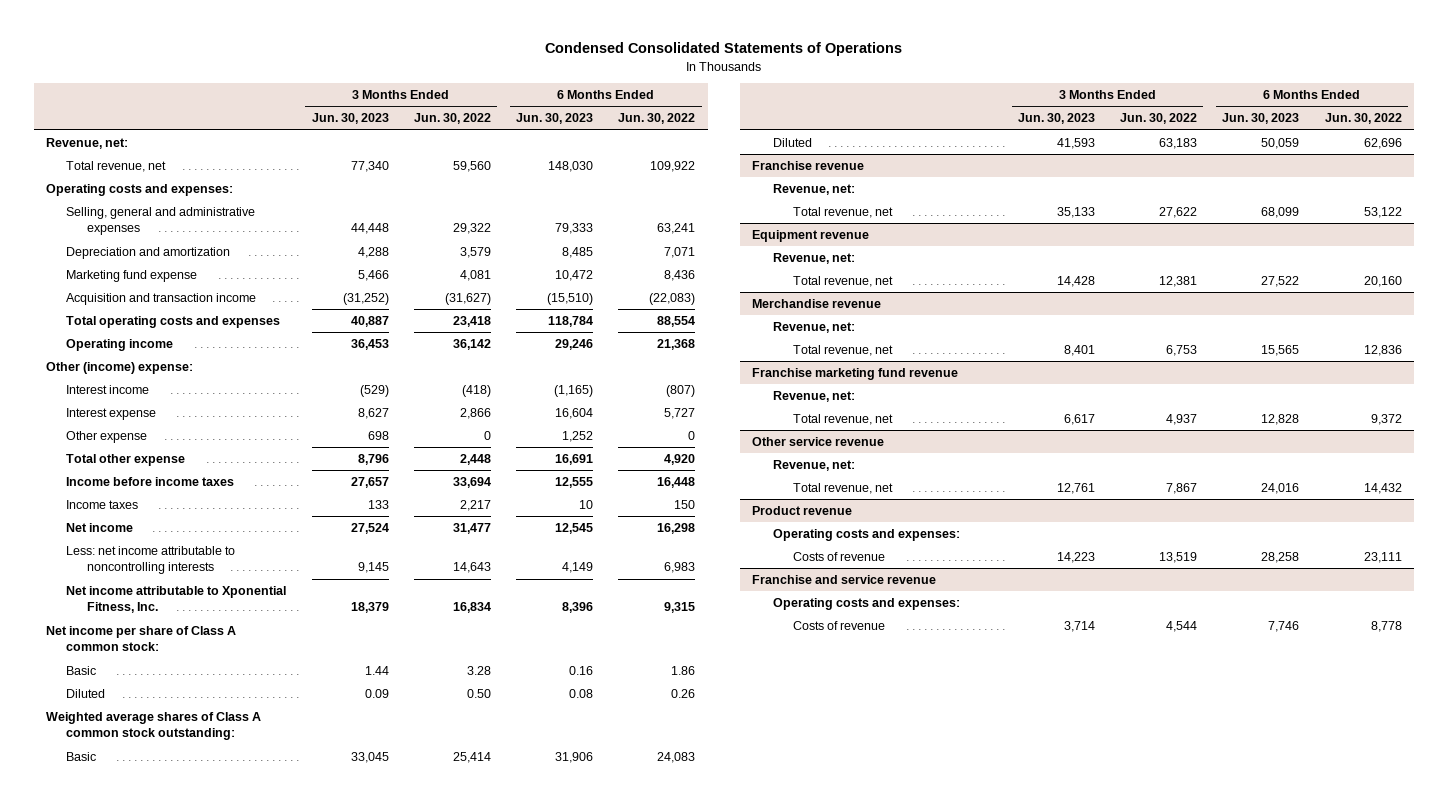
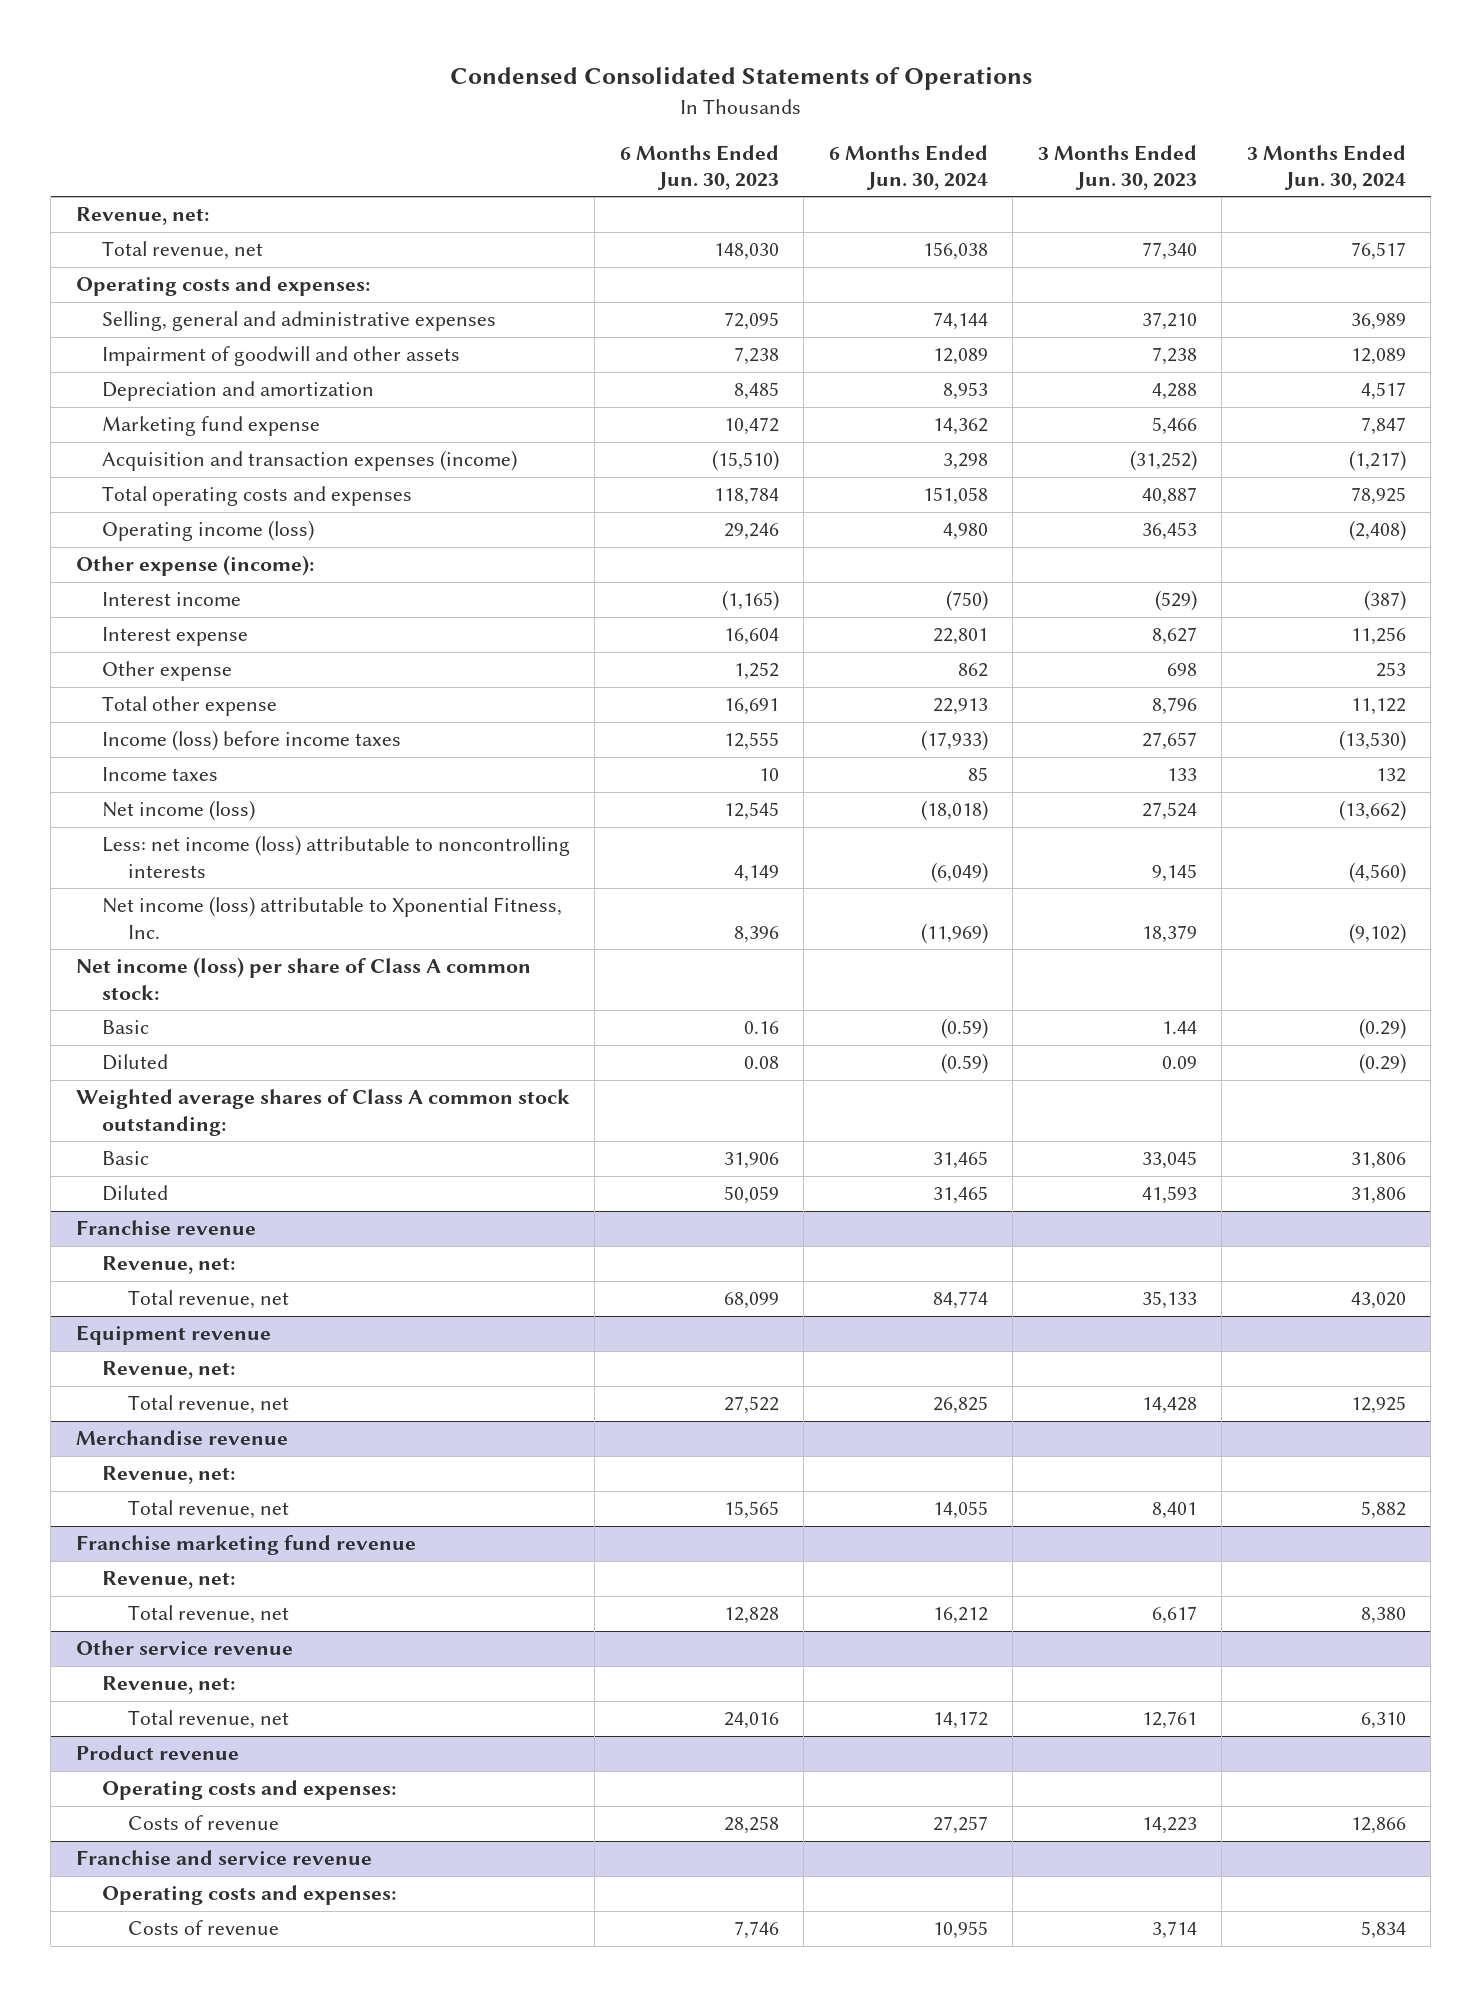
[413,113,491,125] Jun. 30, 2022 -> none
[618,113,696,125] Jun. 30, 2022 -> none
none -> [828,144,988,190] 6 Months Ended Jun. 30, 2024
none -> [1246,144,1406,190] 3 Months Ended Jun. 30, 2024
[350,223,389,235] 44,448 -> [1141,312,1197,331] 37,210
[555,223,594,235] 79,333 -> [723,312,779,331] 72,095
none -> [101,346,460,367] Impairment of goodwill and other assets
[66,292,257,305] Acquisition and transaction income -> [101,450,517,472] Acquisition and transaction expenses (income)
[66,338,174,351] Operating income -> [101,520,314,542] Operating income (loss)
[46,361,194,374] Other (income) expense: -> [75,555,314,577] Other expense (income):
[66,476,235,486] Income before income taxes -> [101,730,401,752] Income (loss) before income taxes
[66,522,134,532] Net income -> [101,800,255,822] Net income (loss)
[66,545,236,575] Less: net income attributable to noncontrolling interests -> [101,835,570,878] Less: net income (loss) attributable to noncontrolling interests
[66,585,287,614] Net income attributable to Xponential Fitness, Inc. -> [101,896,562,939] Net income (loss) attributable to Xponential Fitness, Inc.
[46,625,237,652] Net income per share of Class A common stock: -> [75,957,531,1000] Net income (loss) per share of Class A common stock:

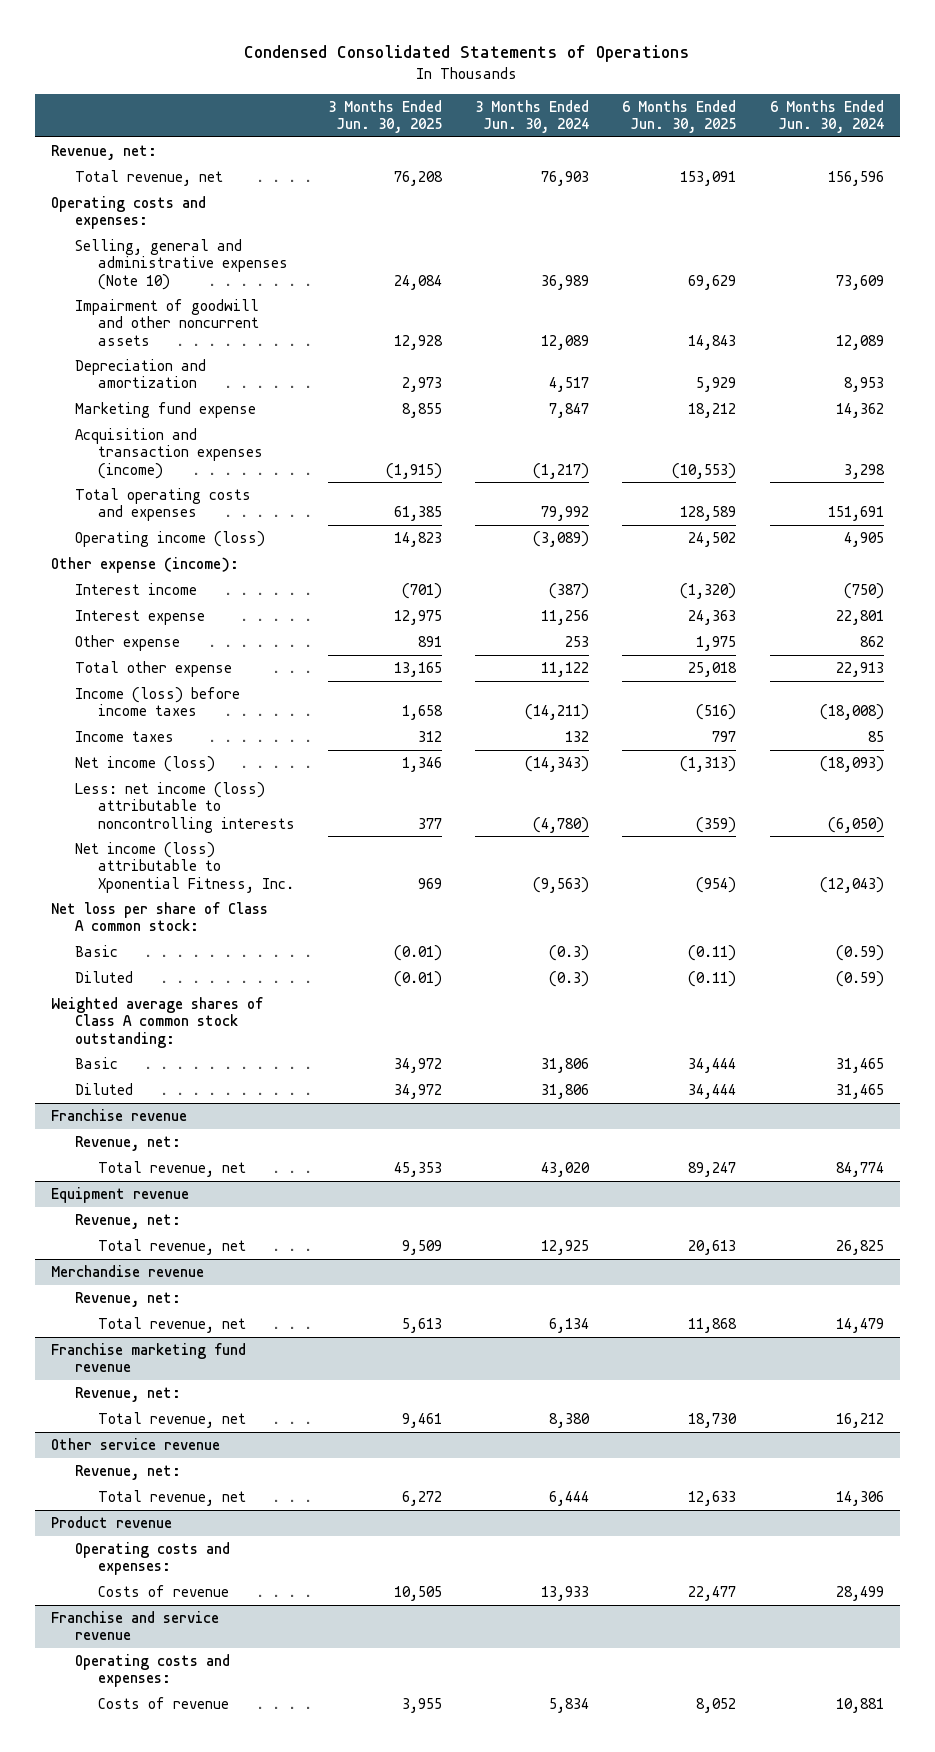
[619,144,779,190] 6 Months Ended Jun. 30, 2023 -> none
[1037,144,1197,190] 3 Months Ended Jun. 30, 2023 -> none
none -> [328,99,443,134] 3 Months Ended Jun. 30, 2025
none -> [622,99,737,134] 6 Months Ended Jun. 30, 2025
[922,242,988,261] 156,038 -> [827,170,884,186] 156,596
[1350,242,1406,261] 76,517 -> [541,170,590,186] 76,903
[101,311,496,332] Selling, general and administrative expenses -> [74,238,289,290] Selling, general and administrative expenses (Note 10)
[932,312,988,331] 74,144 -> [835,274,884,290] 73,609
[101,346,460,367] Impairment of goodwill and other assets -> [74,298,260,346] Impairment of goodwill and other noncurrent assets
[922,487,988,506] 151,058 -> [827,506,884,522] 151,691
[1350,487,1406,506] 78,925 -> [541,506,590,522] 79,992
[942,523,988,541] 4,980 -> [843,531,884,547] 4,905
[1348,520,1406,542] (2,408) -> [533,530,590,547] (3,089)
[920,730,988,752] (17,933) -> [819,704,884,721] (18,008)
[1338,730,1406,752] (13,530) -> [525,704,590,721] (14,211)
[920,800,988,822] (18,018) -> [819,755,884,772] (18,093)
[1338,800,1406,822] (13,662) -> [525,755,590,772] (14,343)
[930,861,988,883] (6,049) -> [827,816,884,833] (6,050)
[1348,861,1406,883] (4,560) -> [533,816,590,833] (4,780)
[920,922,988,944] (11,969) -> [819,876,884,893] (12,043)
[1348,922,1406,944] (9,102) -> [533,876,590,893] (9,563)
[75,957,531,1000] Net income (loss) per share of Class A common stock: -> [51,901,269,932] Net loss per share of Class A common stock:
[1358,1018,1406,1040] (0.29) -> [549,944,590,961] (0.3)
[1358,1053,1406,1075] (0.29) -> [549,970,590,987] (0.3)
[932,1501,988,1520] 14,055 -> [835,1317,884,1333] 14,479
[1360,1501,1406,1520] 5,882 -> [549,1317,590,1333] 6,134
[932,1711,988,1730] 14,172 -> [835,1490,884,1506] 14,306
[1360,1712,1406,1730] 6,310 -> [549,1490,590,1506] 6,444
[932,1816,988,1835] 27,257 -> [835,1585,884,1601] 28,499
[1350,1817,1406,1835] 12,866 -> [541,1585,590,1601] 13,933
[932,1921,988,1940] 10,955 -> [835,1697,884,1713] 10,881

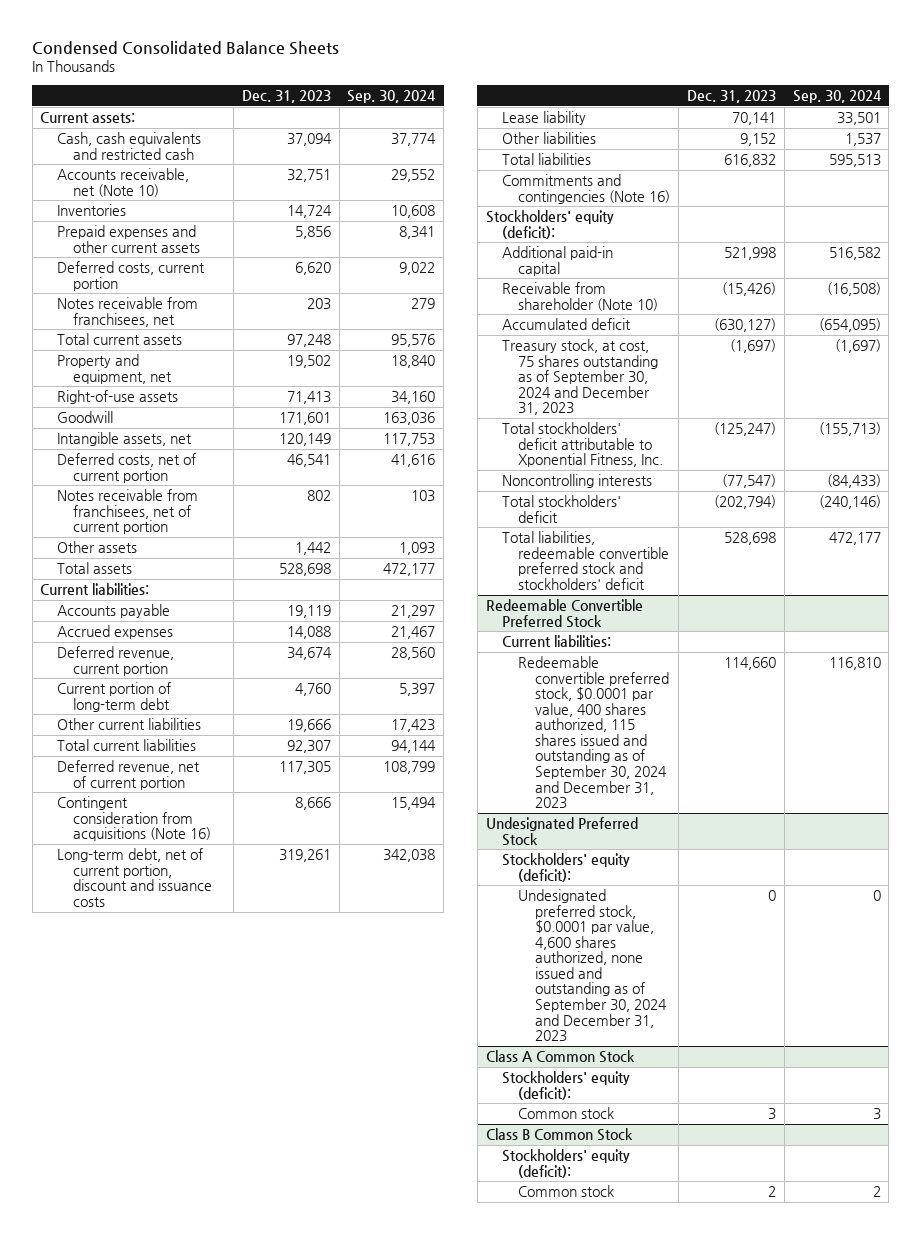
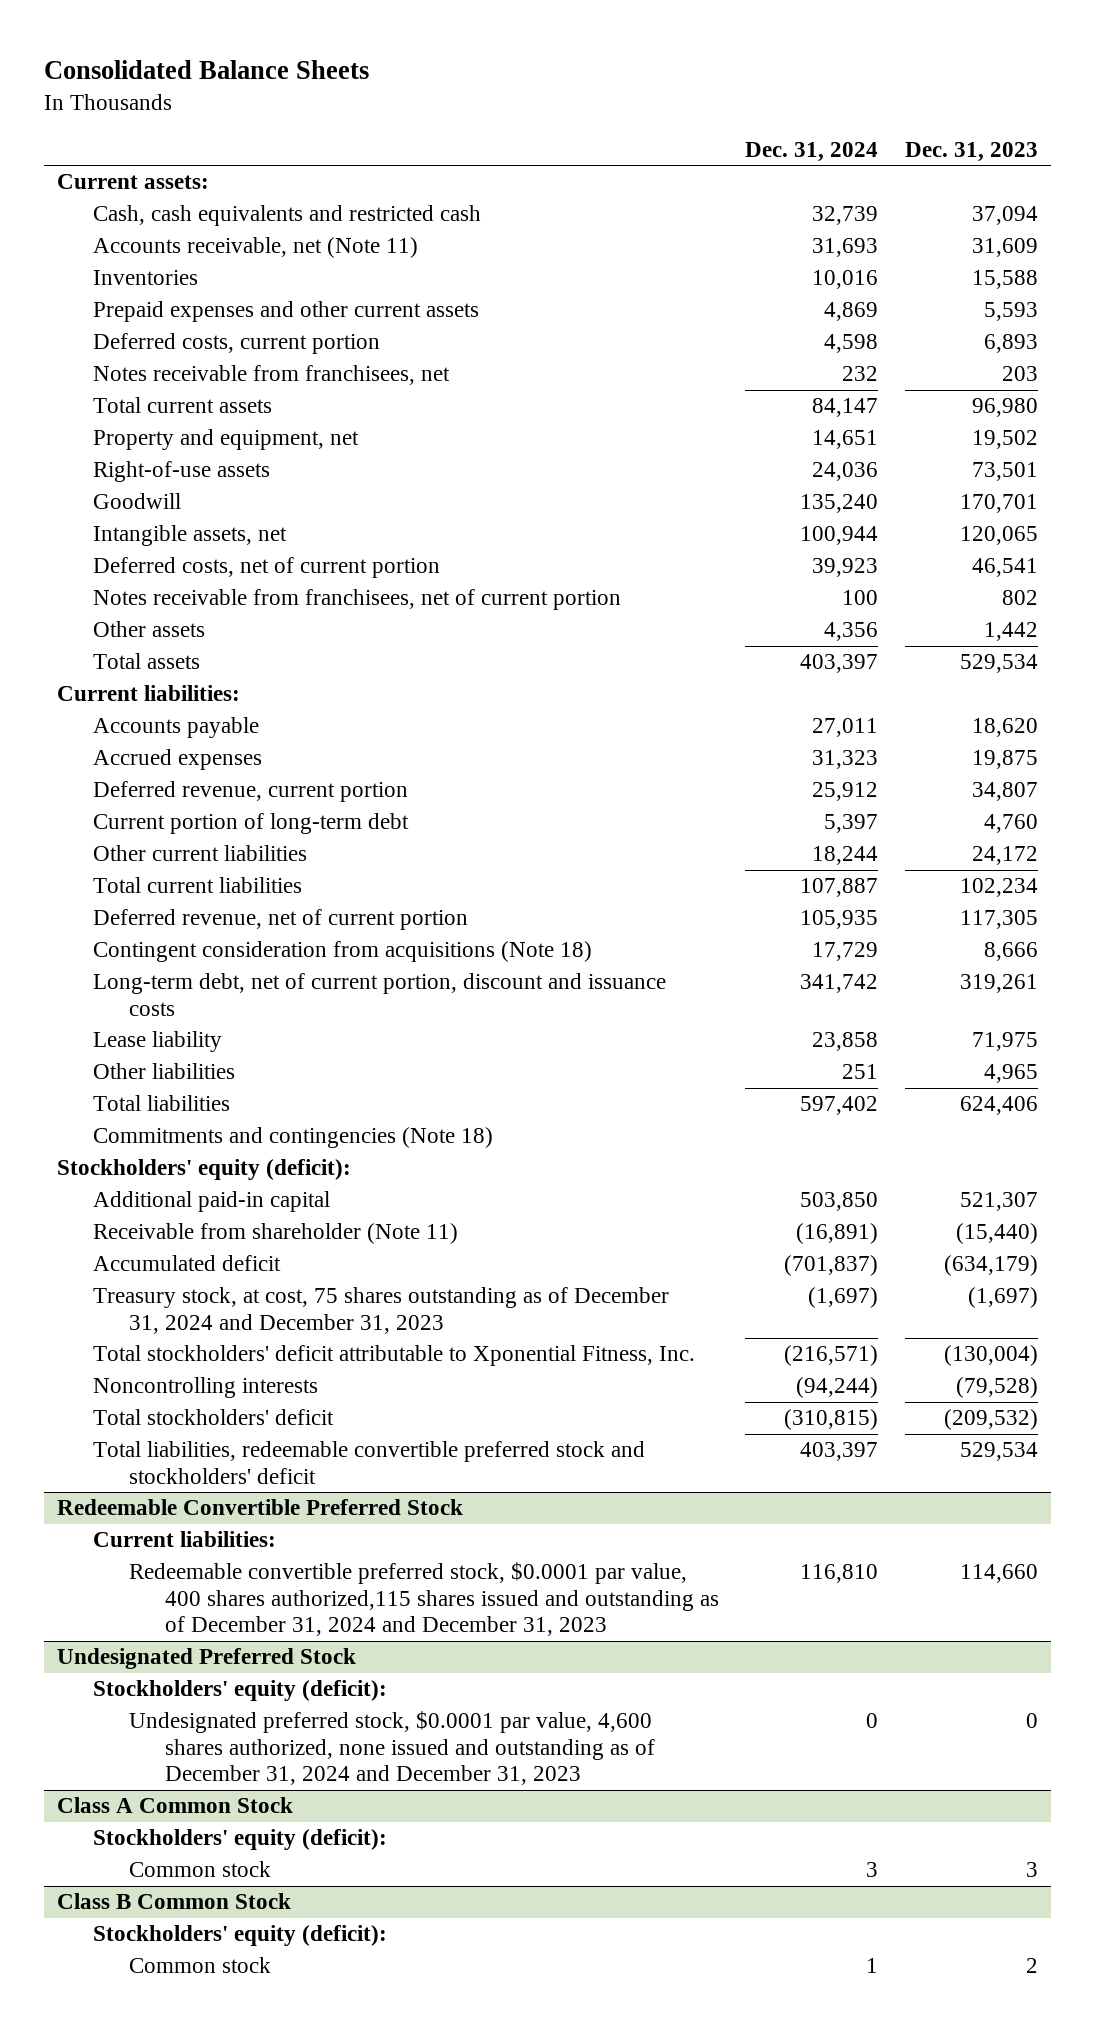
[32,41,340,56] Condensed Consolidated Balance Sheets -> [43,60,369,80] Consolidated Balance Sheets
[347,89,437,103] Sep. 30, 2024 -> none
none -> [745,141,879,162] Dec. 31, 2024
[56,168,189,197] Accounts receivable, net (Note 10) -> [92,237,418,259] Accounts receivable, net (Note 11)
[286,169,331,183] 32,751 -> [971,238,1038,258] 31,609
[286,205,332,219] 14,724 -> [971,270,1038,290] 15,588
[294,226,331,240] 5,856 -> [983,302,1038,322] 5,593
[294,262,331,276] 6,620 -> [983,334,1038,354] 6,893
[286,334,331,348] 97,248 -> [971,398,1038,418] 96,980
[286,391,331,405] 71,413 -> [971,462,1038,482] 73,501
[278,412,331,426] 171,601 -> [959,494,1038,514] 170,701
[278,433,331,447] 120,149 -> [959,526,1038,546] 120,065
[278,563,331,577] 528,698 -> [959,654,1038,674] 529,534
[286,605,331,619] 19,119 -> [971,718,1038,738] 18,620
[286,626,331,640] 14,088 -> [971,750,1038,770] 19,875
[286,647,332,661] 34,674 -> [971,782,1038,802] 34,807
[286,719,331,733] 19,666 -> [971,846,1038,866] 24,172
[286,740,331,754] 92,307 -> [959,878,1038,898] 102,234
[56,796,212,842] Contingent consideration from acquisitions (Note 16) -> [92,941,592,963] Contingent consideration from acquisitions (Note 18)
[731,112,776,126] 70,141 -> [971,1032,1038,1052] 71,975
[739,133,776,147] 9,152 -> [983,1064,1038,1084] 4,965
[723,154,776,168] 616,832 -> [959,1096,1038,1116] 624,406
[502,174,671,204] Commitments and contingencies (Note 16) -> [92,1127,493,1149] Commitments and contingencies (Note 18)
[723,247,776,261] 521,998 -> [959,1192,1038,1212] 521,307
[502,282,659,311] Receivable from shareholder (Note 10) -> [92,1223,458,1245] Receivable from shareholder (Note 11)
[721,282,776,297] (15,426) -> [955,1223,1038,1245] (15,440)
[713,318,776,333] (630,127) -> [943,1255,1038,1277] (634,179)
[502,339,659,416] Treasury stock, at cost, 75 shares outstanding as of September 30, 2024 and December 31, 2023 -> [92,1287,669,1334] Treasury stock, at cost, 75 shares outstanding as of December 31, 2024 and December 31, 2023
[713,422,776,437] (125,247) -> [943,1345,1038,1367] (130,004)
[721,474,776,489] (77,547) -> [955,1377,1038,1399] (79,528)
[713,495,776,510] (202,794) -> [943,1409,1038,1431] (209,532)
[723,532,776,546] 528,698 -> [959,1442,1038,1462] 529,534
[518,656,669,810] Redeemable convertible preferred stock, $0.0001 par value, 400 shares authorized, 115 shares issued and outstanding as of September 30, 2024 and December 31, 2023 -> [128,1562,719,1637] Redeemable convertible preferred stock, $0.0001 par value, 400 shares authorized,115 shares issued and outstanding as of December 31, 2024 and December 31, 2023
[518,889,667,1043] Undesignated preferred stock, $0.0001 par value, 4,600 shares authorized, none issued and outstanding as of September 30, 2024 and December 31, 2023 -> [128,1711,655,1786] Undesignated preferred stock, $0.0001 par value, 4,600 shares authorized, none issued and outstanding as of December 31, 2024 and December 31, 2023

